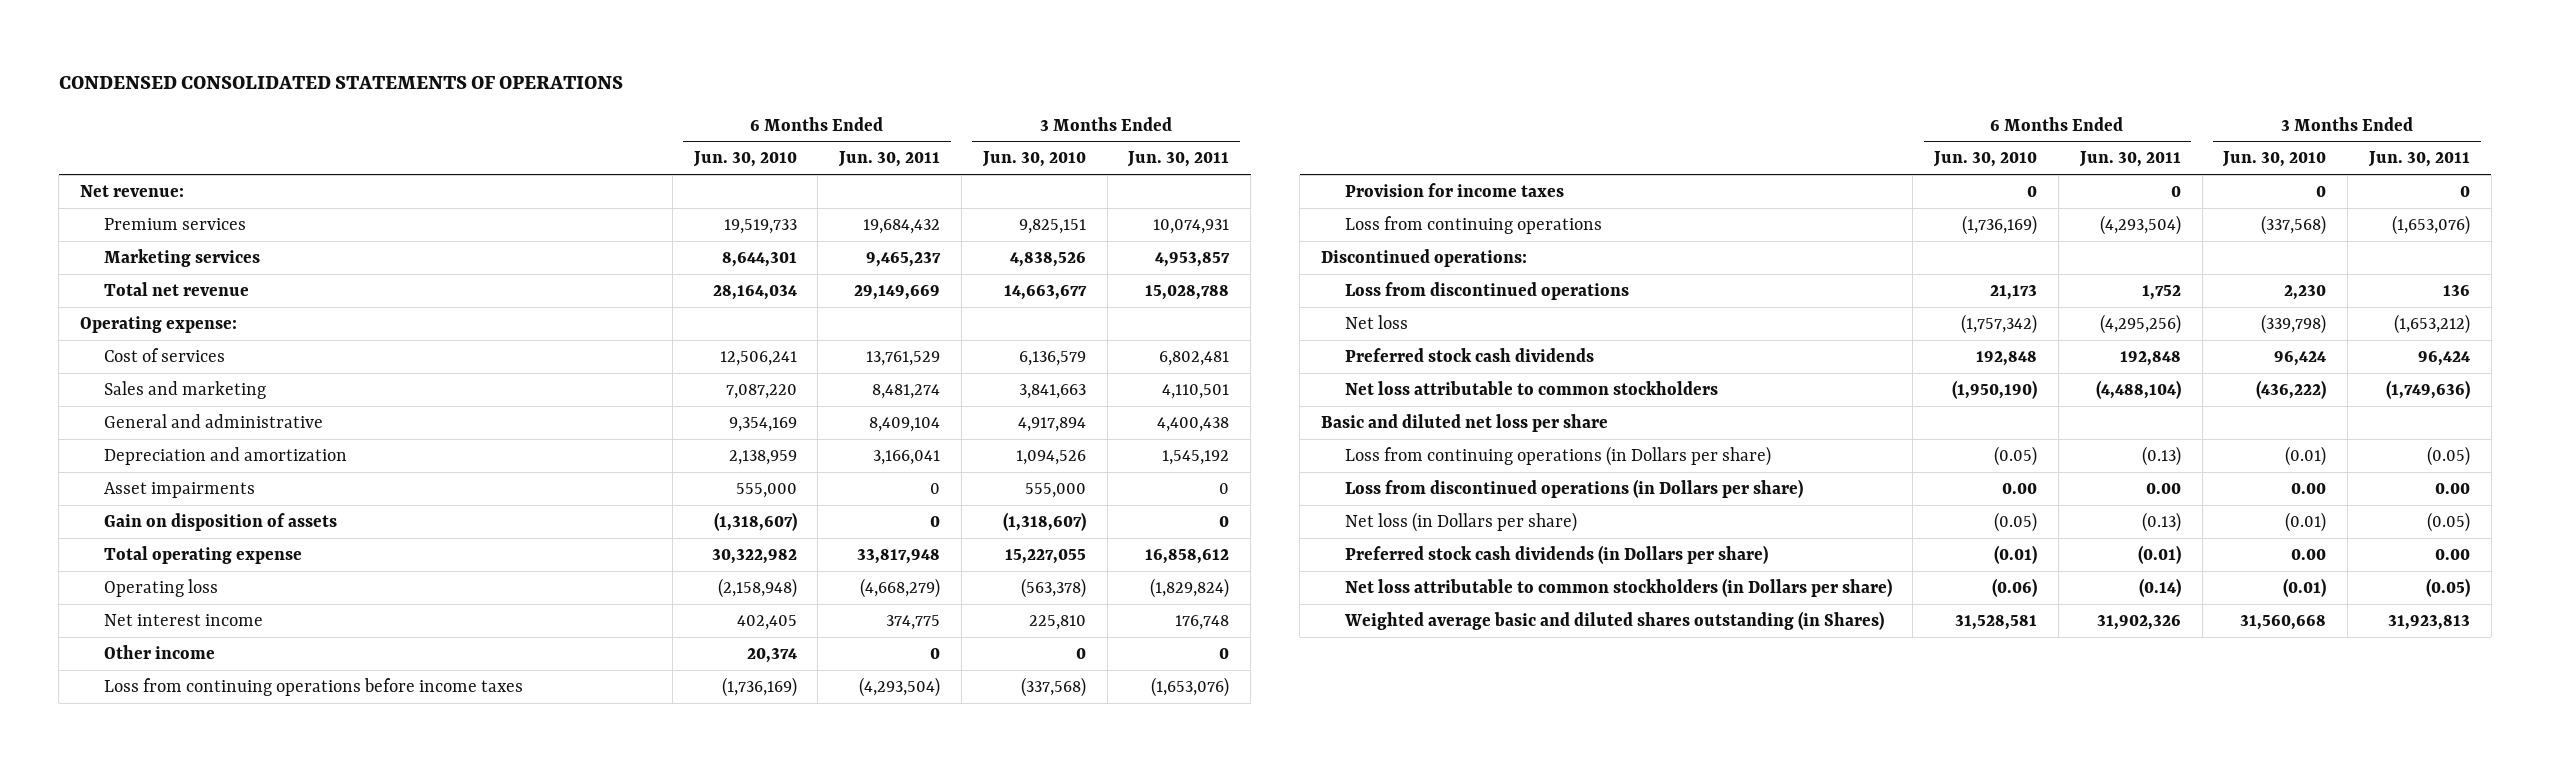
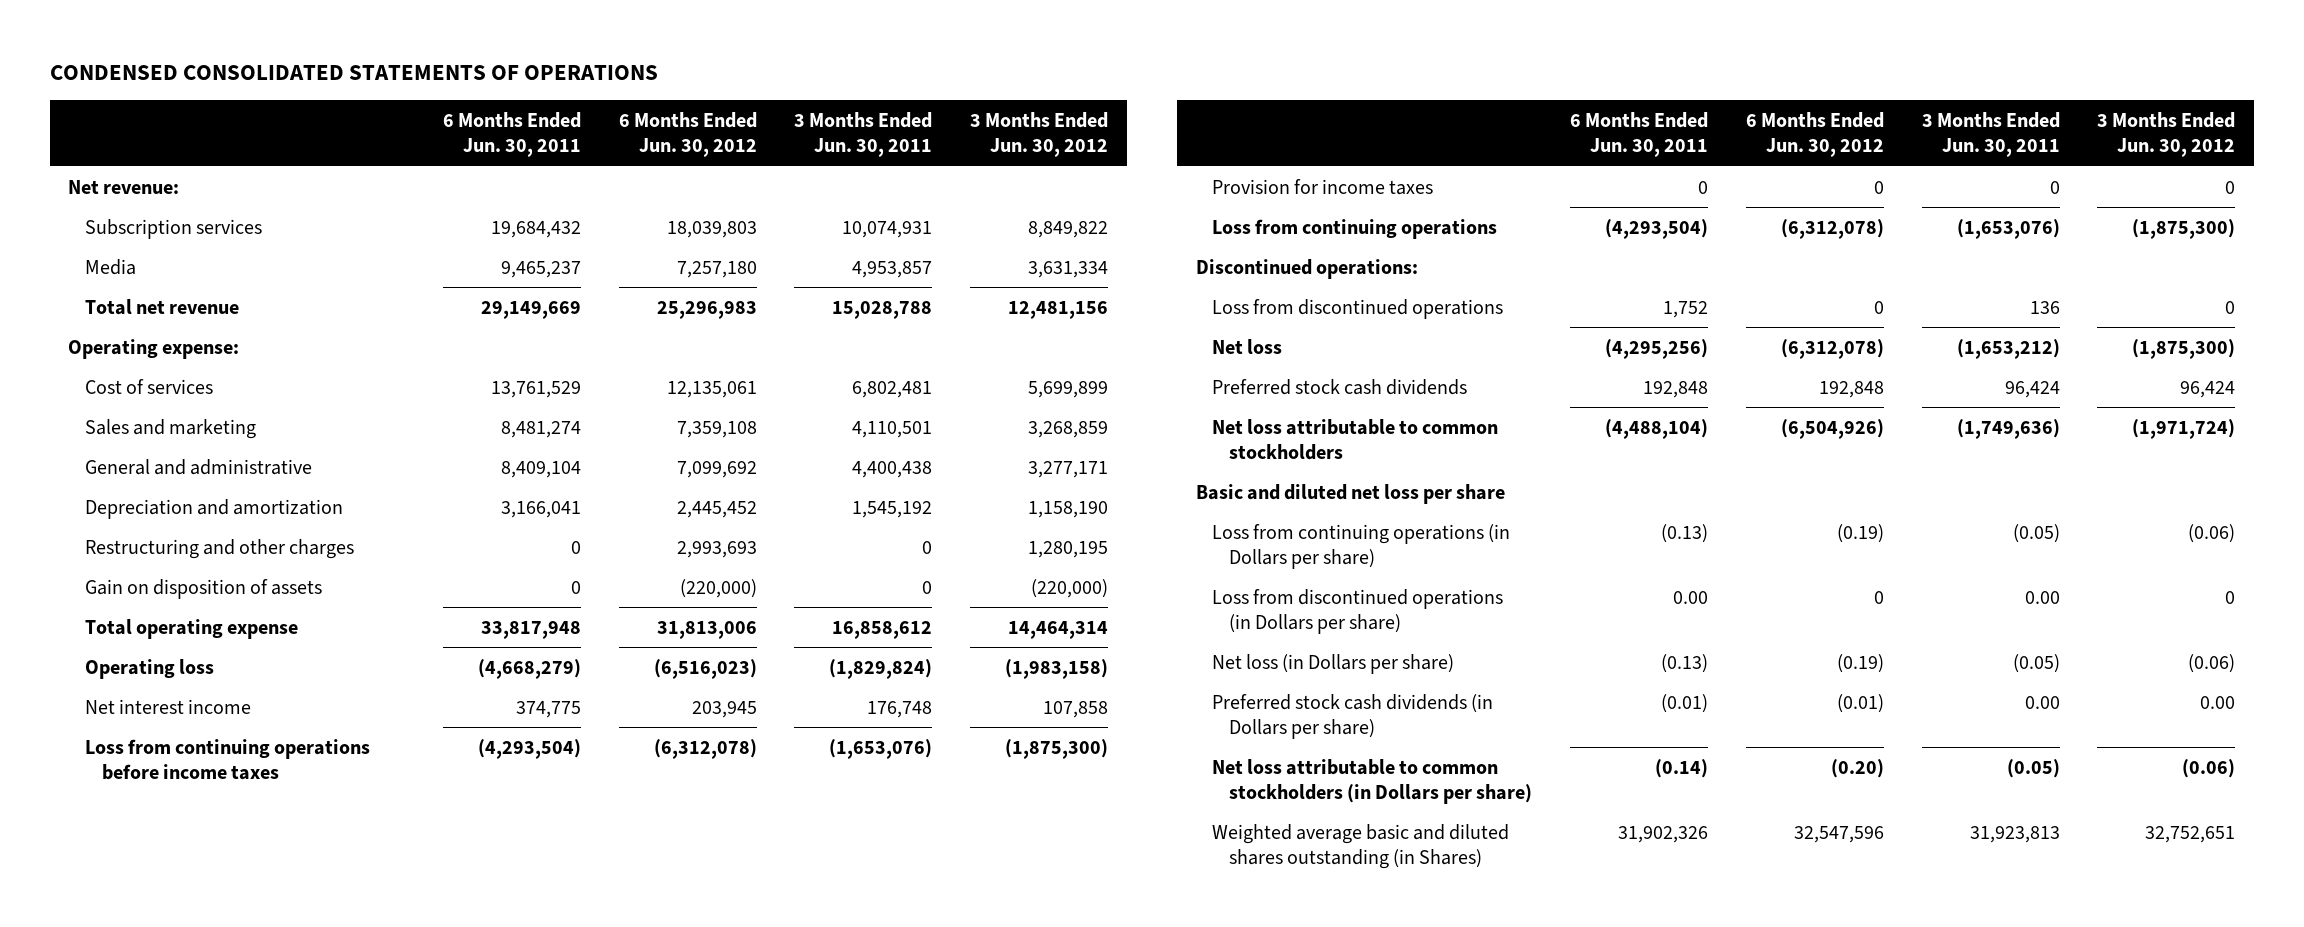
[692,151,797,168] Jun. 30, 2010 -> none
[981,151,1086,168] Jun. 30, 2010 -> none
none -> [618,111,757,157] 6 Months Ended Jun. 30, 2012
none -> [970,111,1109,157] 3 Months Ended Jun. 30, 2012
[103,217,246,230] Premium services -> [85,218,263,239] Subscription services
[103,248,260,267] Marketing services -> [85,258,137,275] Media
[103,481,255,498] Asset impairments -> none
none -> [85,538,355,559] Restructuring and other charges
[103,644,215,659] Other income -> none

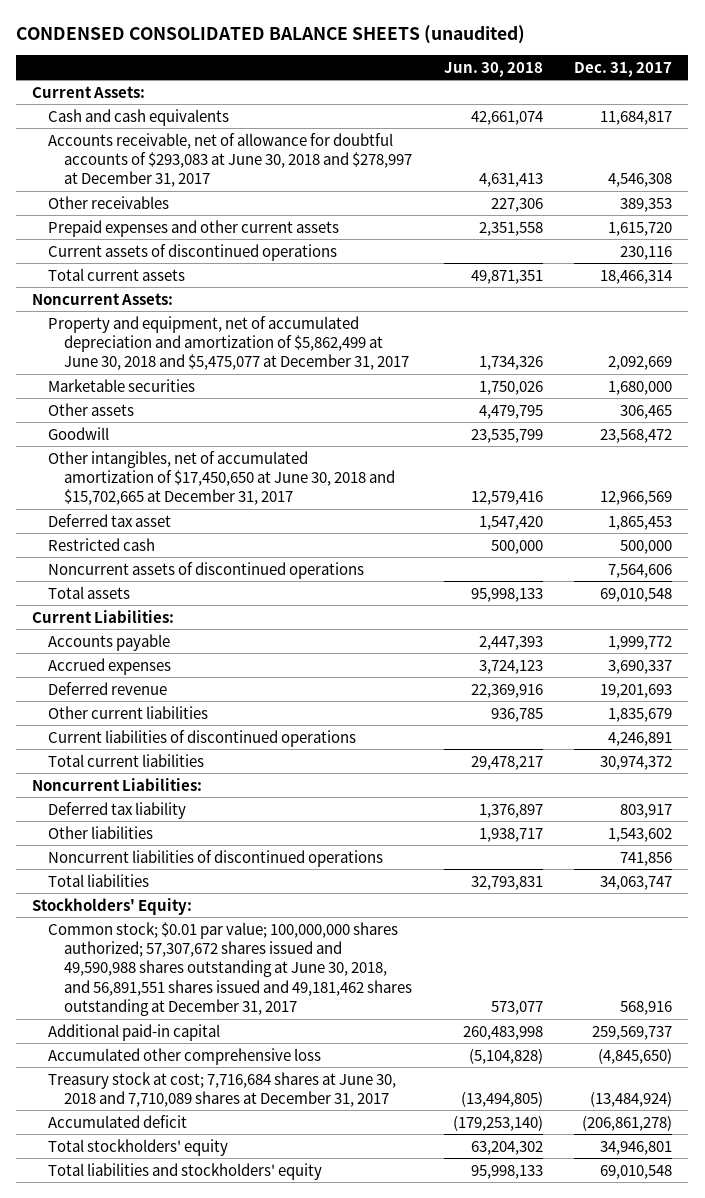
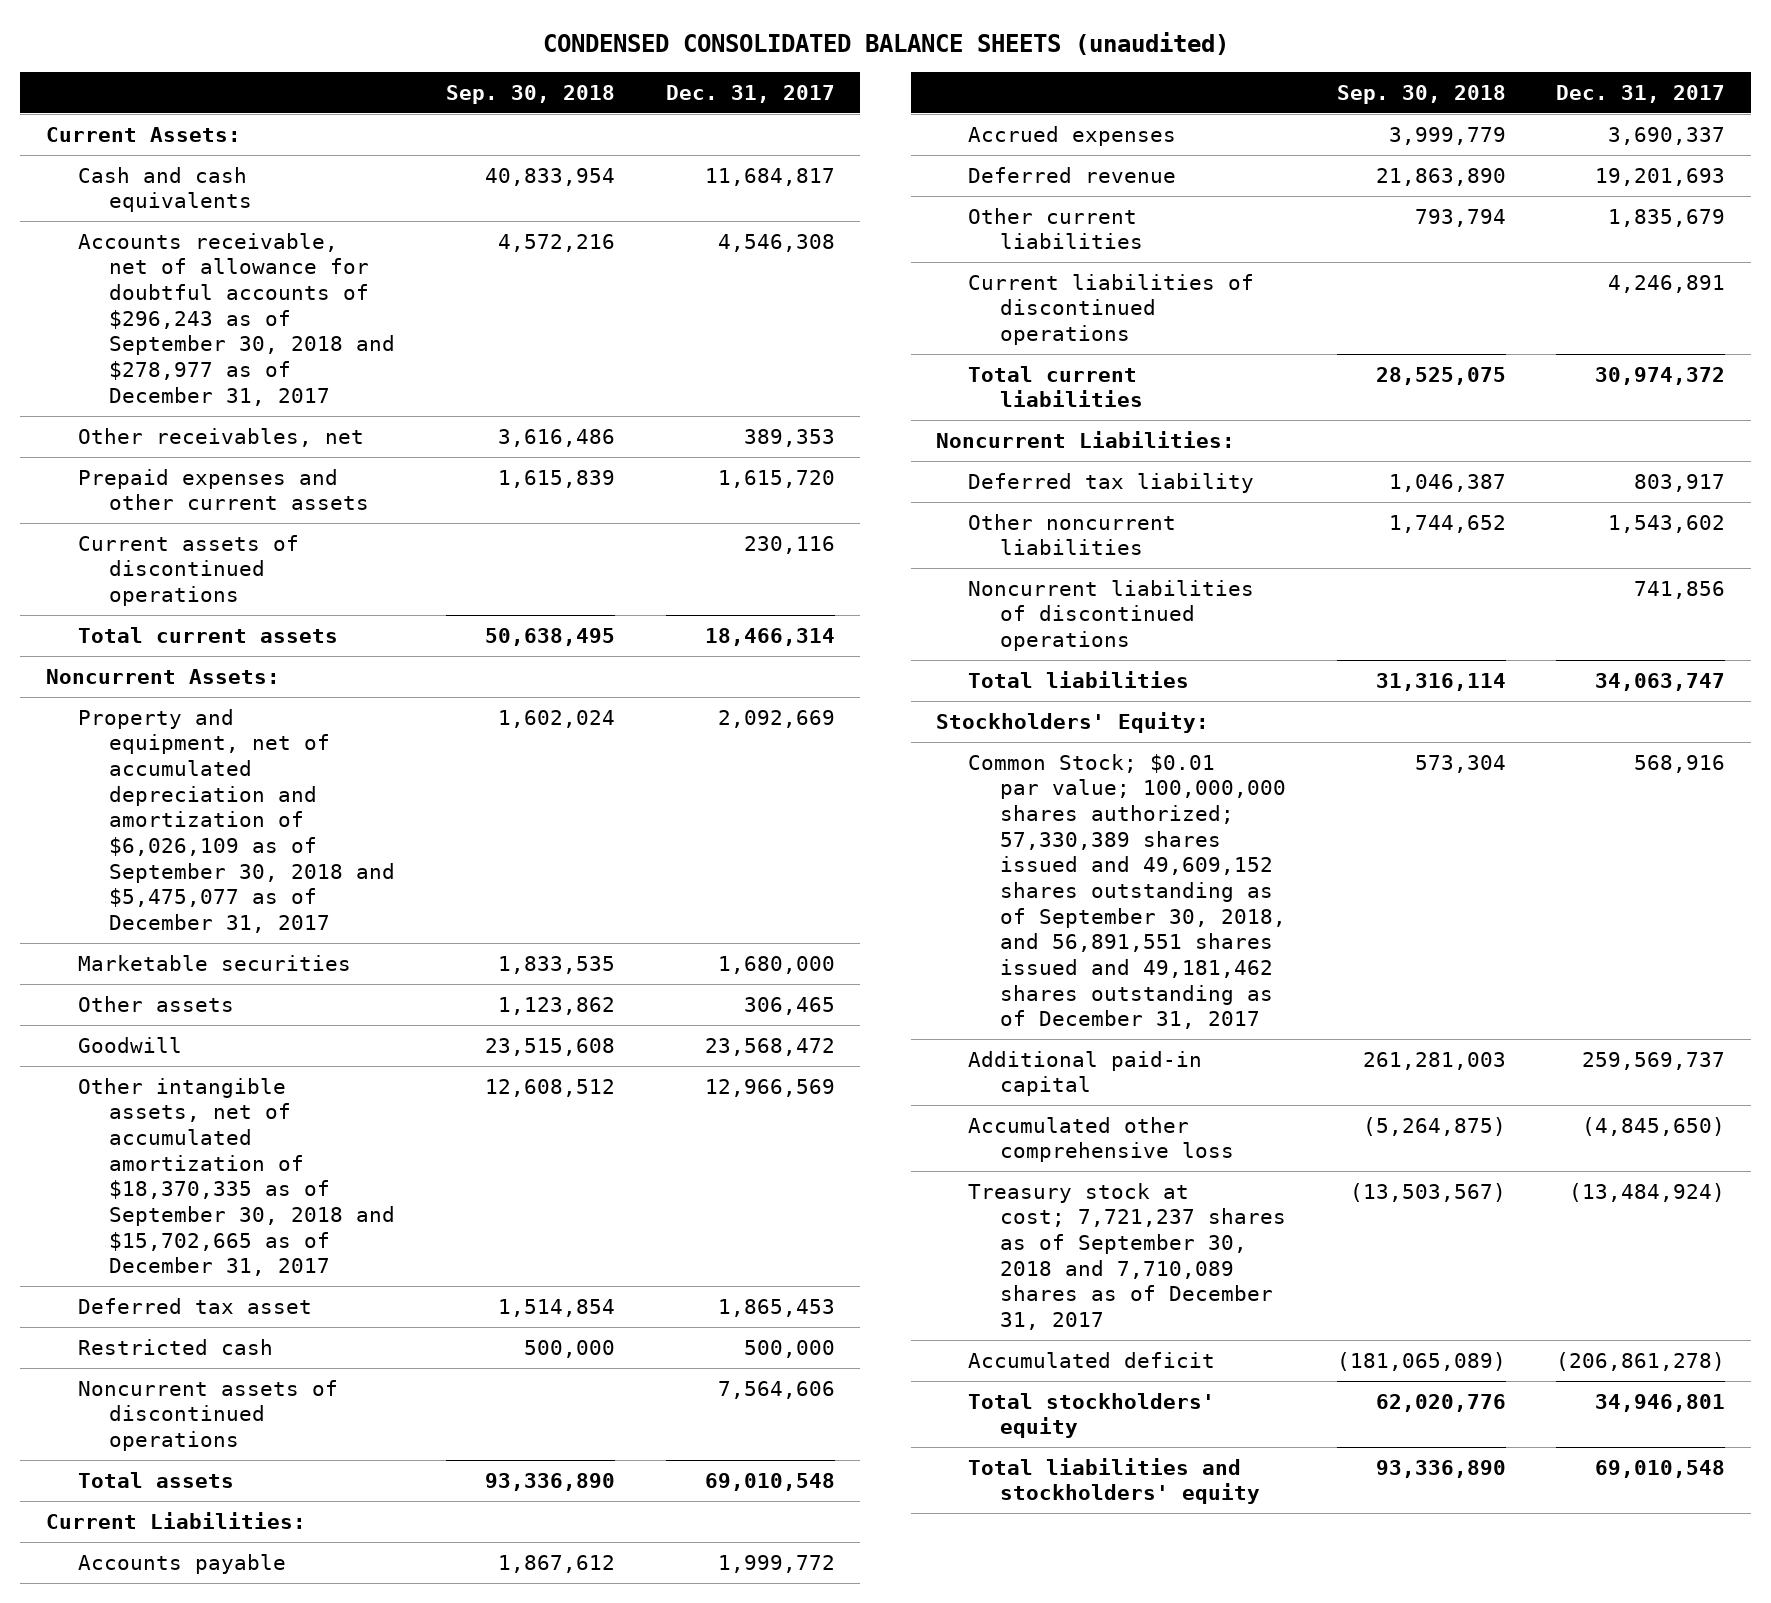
[443,61,543,77] Jun. 30, 2018 -> none
none -> [446,84,616,104] Sep. 30, 2018
[48,132,413,188] Accounts receivable, net of allowance for doubtful accounts of $293,083 at June 30, 2018 and $278,997 at December 31, 2017 -> [77,232,396,406] Accounts receivable, net of allowance for doubtful accounts of $296,243 as of September 30, 2018 and $278,977 as of December 31, 2017
[48,195,170,209] Other receivables -> [77,427,364,447] Other receivables, net
[48,315,410,371] Property and equipment, net of accumulated depreciation and amortization of $5,862,499 at June 30, 2018 and $5,475,077 at December 31, 2017 -> [77,708,396,934] Property and equipment, net of accumulated depreciation and amortization of $6,026,109 as of September 30, 2018 and $5,475,077 as of December 31, 2017
[48,450,396,506] Other intangibles, net of accumulated amortization of $17,450,650 at June 30, 2018 and $15,702,665 at December 31, 2017 -> [77,1077,396,1277] Other intangible assets, net of accumulated amortization of $18,370,335 as of September 30, 2018 and $15,702,665 as of December 31, 2017
[48,825,154,839] Other liabilities -> [968,513,1177,556] Other noncurrent liabilities
[48,921,413,1017] Common stock; $0.01 par value; 100,000,000 shares authorized; 57,307,672 shares issued and 49,590,988 shares outstanding at June 30, 2018, and 56,891,551 shares issued and 49,181,462 shares outstanding at December 31, 2017 -> [968,753,1286,1030] Common Stock; $0.01 par value; 100,000,000 shares authorized; 57,330,389 shares issued and 49,609,152 shares outstanding as of September 30, 2018, and 56,891,551 shares issued and 49,181,462 shares outstanding as of December 31, 2017
[48,1071,397,1107] Treasury stock at cost; 7,716,684 shares at June 30, 2018 and 7,710,089 shares at December 31, 2017 -> [968,1182,1286,1331] Treasury stock at cost; 7,721,237 shares as of September 30, 2018 and 7,710,089 shares as of December 31, 2017

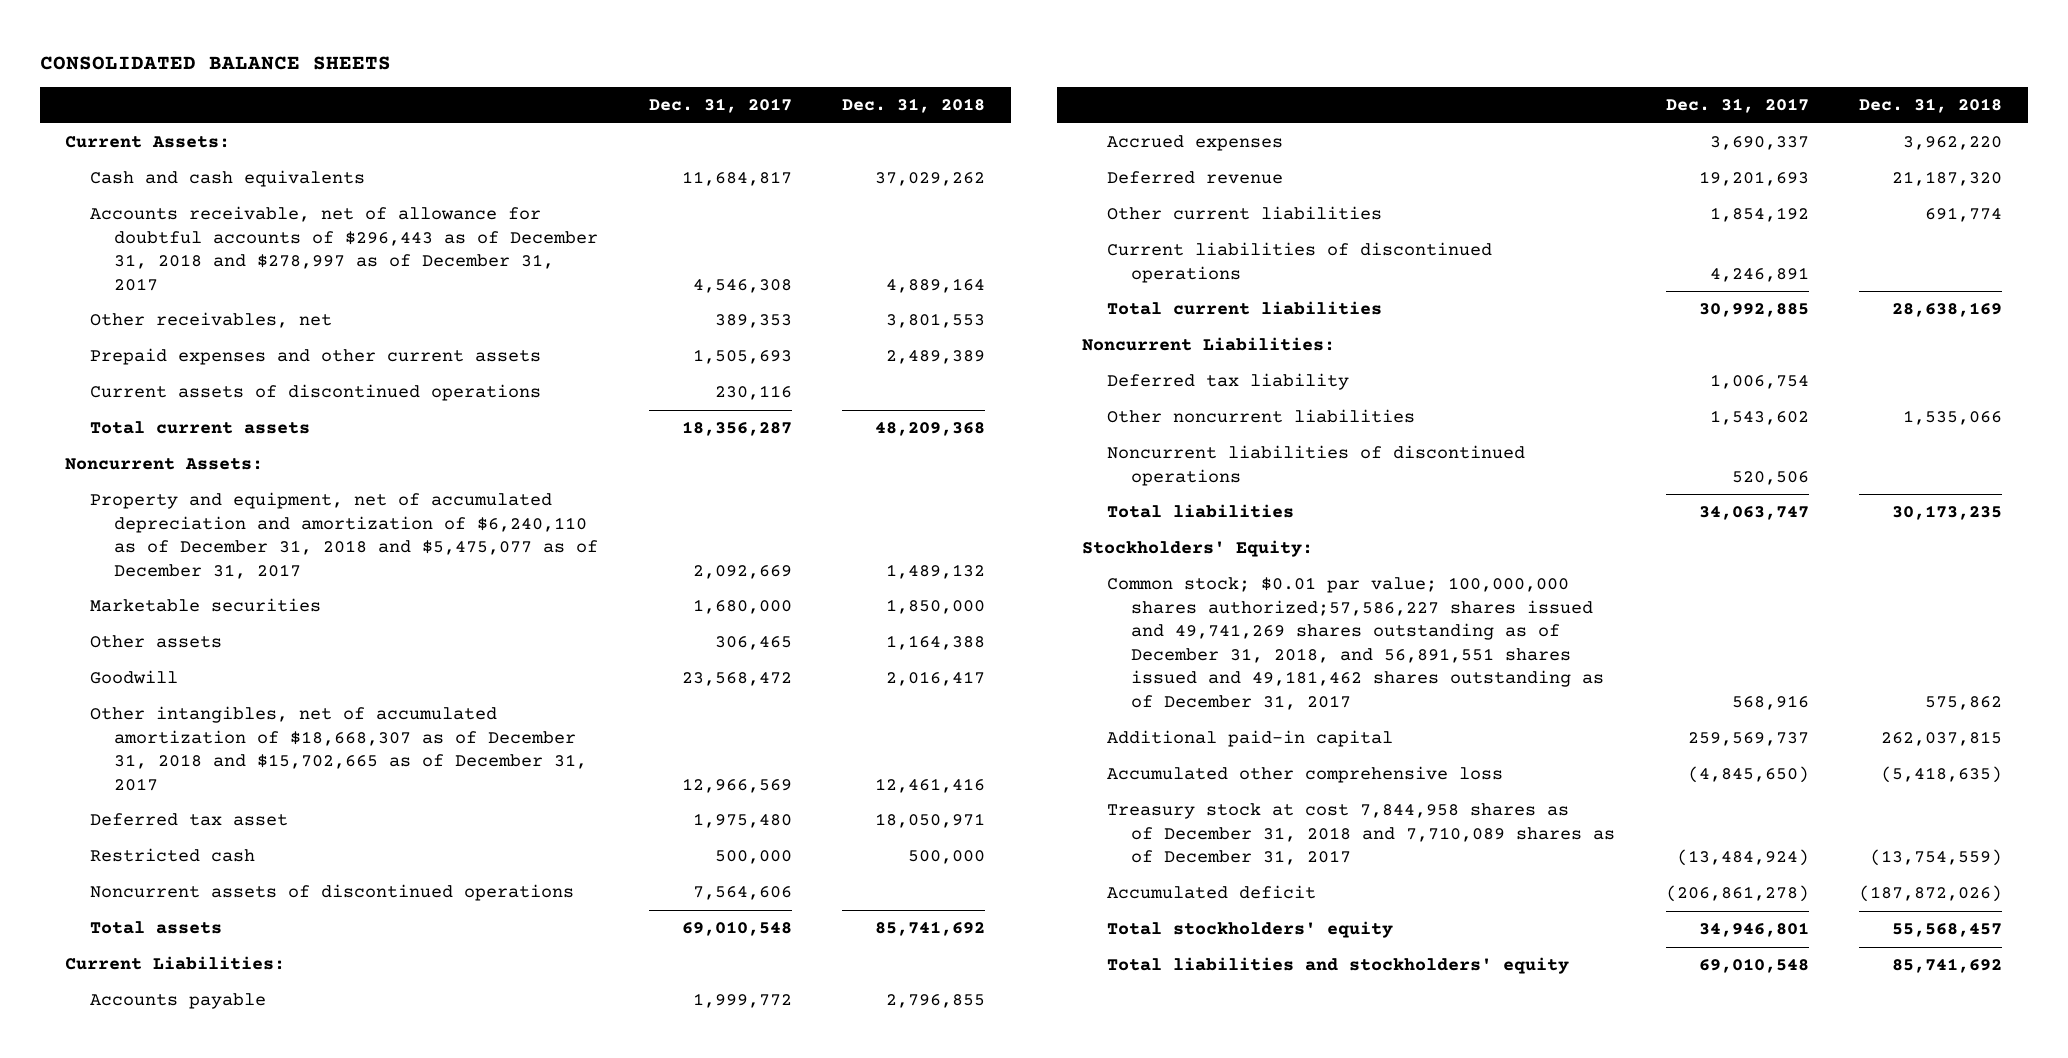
[542,31,1229,55] CONDENSED CONSOLIDATED BALANCE SHEETS (unaudited) -> [40,55,392,70] CONSOLIDATED BALANCE SHEETS
[446,84,616,104] Sep. 30, 2018 -> none
none -> [842,98,986,114] Dec. 31, 2018
[77,232,396,406] Accounts receivable, net of allowance for doubtful accounts of $296,243 as of September 30, 2018 and $278,977 as of December 31, 2017 -> [89,206,598,291] Accounts receivable, net of allowance for doubtful accounts of $296,443 as of December 31, 2018 and $278,997 as of December 31, 2017
[717,469,835,488] 1,615,720 -> [692,349,792,365] 1,505,693
[704,627,835,646] 18,466,314 -> [681,421,792,437] 18,356,287
[77,708,396,934] Property and equipment, net of accumulated depreciation and amortization of $6,026,109 as of September 30, 2018 and $5,475,077 as of December 31, 2017 -> [89,492,598,579] Property and equipment, net of accumulated depreciation and amortization of $6,240,110 as of December 31, 2018 and $5,475,077 as of December 31, 2017
[77,1077,396,1277] Other intangible assets, net of accumulated amortization of $18,370,335 as of September 30, 2018 and $15,702,665 as of December 31, 2017 -> [89,706,587,791] Other intangibles, net of accumulated amortization of $18,668,307 as of December 31, 2018 and $15,702,665 as of December 31, 2017
[717,1298,835,1317] 1,865,453 -> [692,813,792,829] 1,975,480
[1608,208,1726,227] 1,835,679 -> [1709,207,1809,223] 1,854,192
[1595,366,1726,385] 30,974,372 -> [1698,303,1809,318] 30,992,885
[1634,473,1726,492] 803,917 -> [1709,374,1809,390] 1,006,754
[1634,580,1726,599] 741,856 -> [1731,470,1809,485] 520,506
[968,753,1286,1030] Common Stock; $0.01 par value; 100,000,000 shares authorized; 57,330,389 shares issued and 49,609,152 shares outstanding as of September 30, 2018, and 56,891,551 shares issued and 49,181,462 shares outstanding as of December 31, 2017 -> [1106,577,1604,710] Common stock; $0.01 par value; 100,000,000 shares authorized;57,586,227 shares issued and 49,741,269 shares outstanding as of December 31, 2018, and 56,891,551 shares issued and 49,181,462 shares outstanding as of December 31, 2017
[968,1182,1286,1331] Treasury stock at cost; 7,721,237 shares as of September 30, 2018 and 7,710,089 shares as of December 31, 2017 -> [1106,803,1615,866] Treasury stock at cost 7,844,958 shares as of December 31, 2018 and 7,710,089 shares as of December 31, 2017

